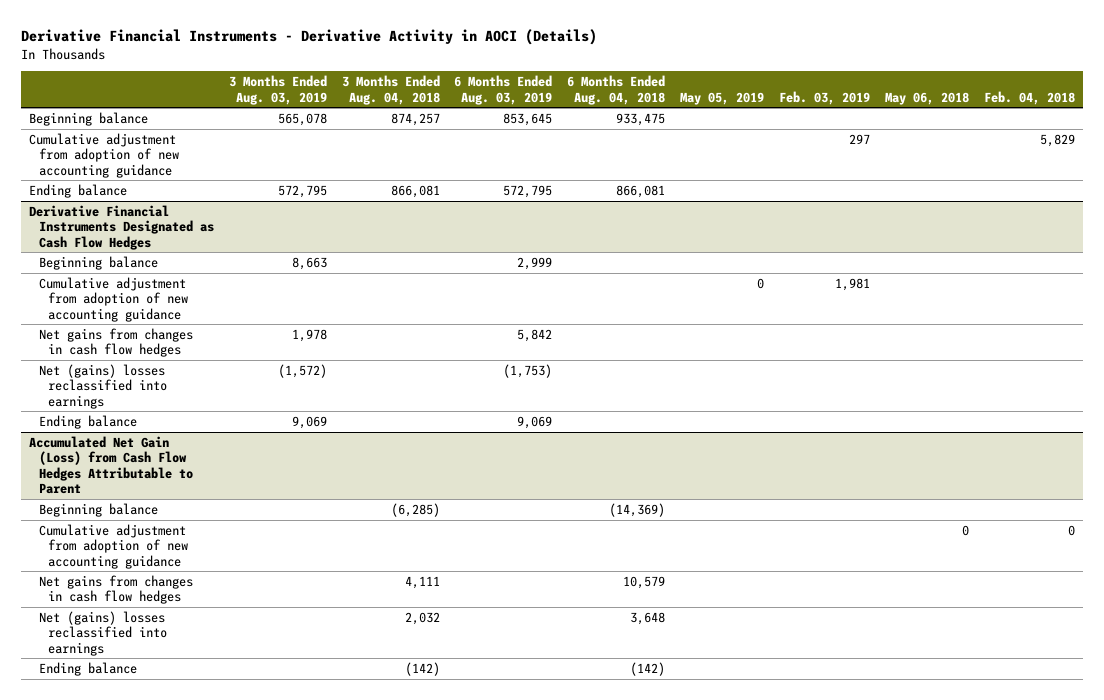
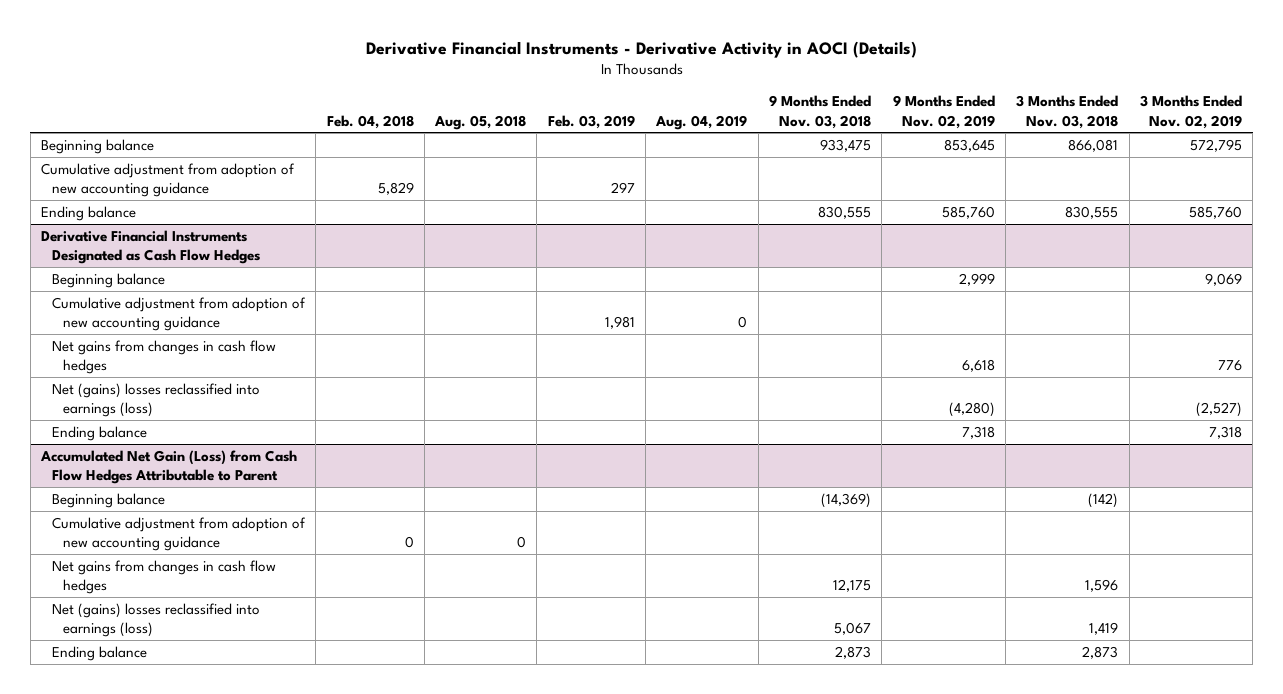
[228,75,327,105] 3 Months Ended Aug. 03, 2019 -> none
[341,75,440,105] 3 Months Ended Aug. 04, 2018 -> none
[454,75,553,105] 6 Months Ended Aug. 03, 2019 -> none
[567,75,666,105] 6 Months Ended Aug. 04, 2018 -> none
[680,91,765,105] May 05, 2019 -> none
[885,91,970,105] May 06, 2018 -> none
none -> [434,114,527,130] Aug. 05, 2018
none -> [655,114,748,130] Aug. 04, 2019
none -> [769,95,872,129] 9 Months Ended Nov. 03, 2018
none -> [892,95,995,129] 9 Months Ended Nov. 02, 2019
none -> [1016,95,1119,129] 3 Months Ended Nov. 03, 2018
none -> [1139,95,1242,129] 3 Months Ended Nov. 02, 2019
[38,363,168,409] Net (gains) losses reclassified into earnings -> [51,382,260,418] Net (gains) losses reclassified into earnings (loss)
[38,610,168,656] Net (gains) losses reclassified into earnings -> [51,602,260,638] Net (gains) losses reclassified into earnings (loss)

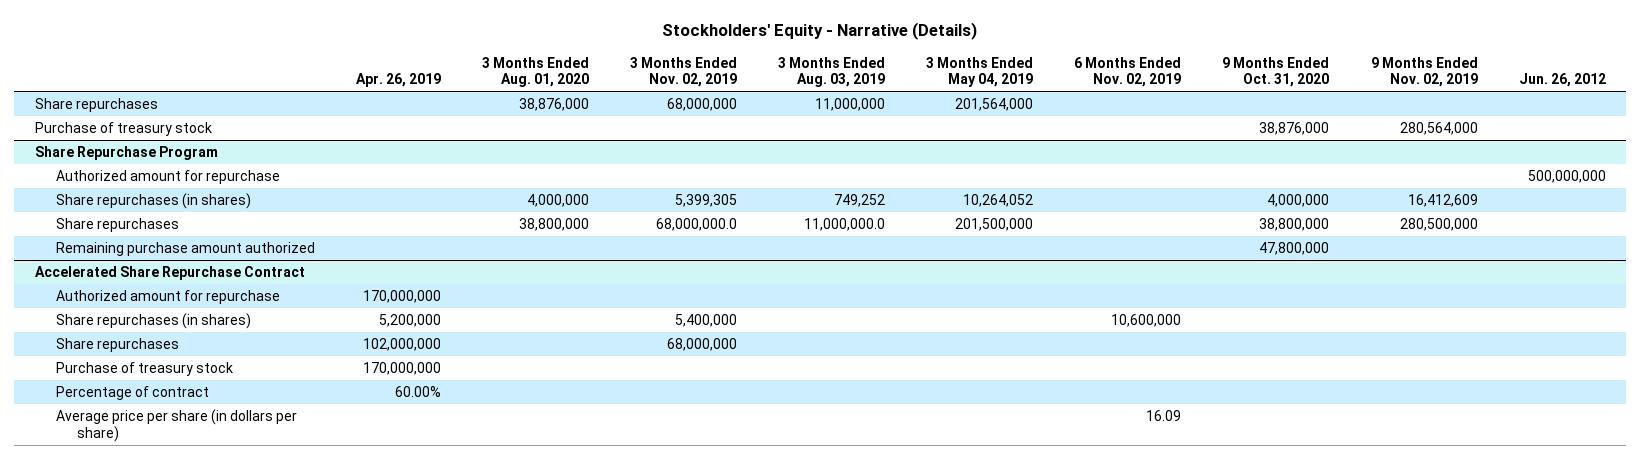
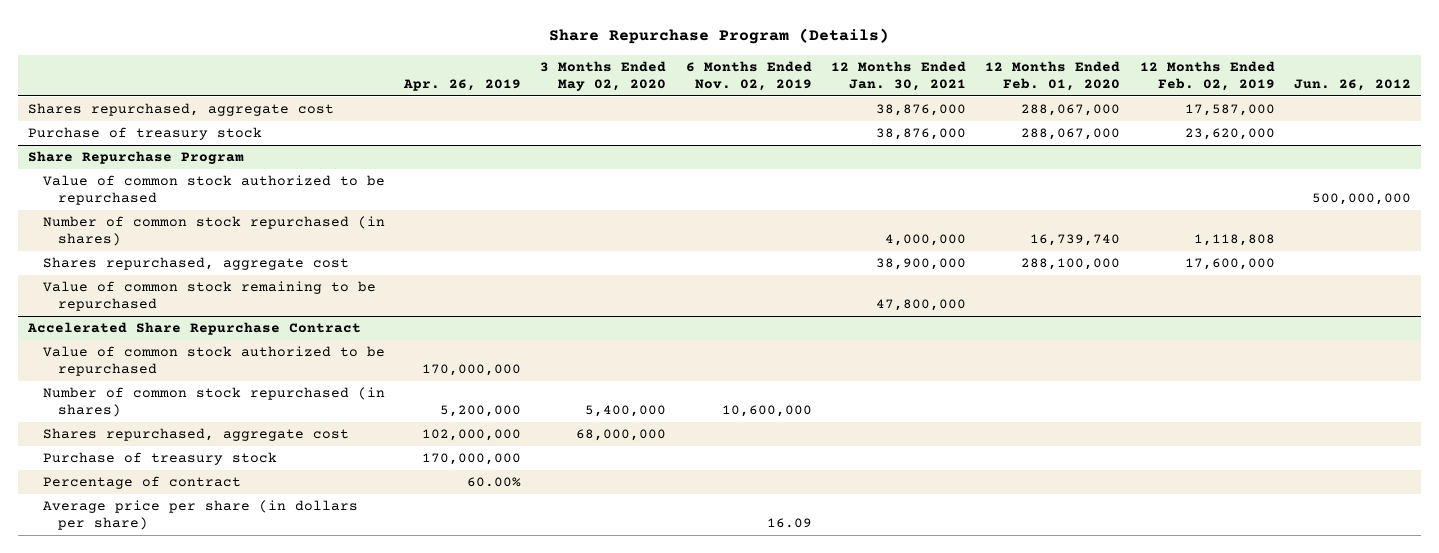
[662,22,978,41] Stockholders' Equity - Narrative (Details) -> [549,28,890,45] Share Repurchase Program (Details)
[482,56,590,88] 3 Months Ended Aug. 01, 2020 -> none
[630,56,738,88] 3 Months Ended Nov. 02, 2019 -> none
[778,56,886,88] 3 Months Ended Aug. 03, 2019 -> none
[926,56,1034,88] 3 Months Ended May 04, 2019 -> none
[1222,56,1330,88] 9 Months Ended Oct. 31, 2020 -> none
[1370,56,1478,88] 9 Months Ended Nov. 02, 2019 -> none
none -> [540,60,667,91] 3 Months Ended May 02, 2020
none -> [831,60,967,91] 12 Months Ended Jan. 30, 2021
none -> [985,60,1121,91] 12 Months Ended Feb. 01, 2020
none -> [1139,60,1275,91] 12 Months Ended Feb. 02, 2019
[34,98,158,113] Share repurchases -> [27,103,334,117] Shares repurchased, aggregate cost
[55,170,280,185] Authorized amount for repurchase -> [42,175,385,206] Value of common stock authorized to be repurchased
[55,193,251,210] Share repurchases (in shares) -> [42,216,385,247] Number of common stock repurchased (in shares)
[55,218,179,233] Share repurchases -> [42,257,349,271] Shares repurchased, aggregate cost
[55,242,315,257] Remaining purchase amount authorized -> [42,281,376,312] Value of common stock remaining to be repurchased
[55,290,280,305] Authorized amount for repurchase -> [42,346,385,377] Value of common stock authorized to be repurchased
[55,313,251,330] Share repurchases (in shares) -> [42,387,385,418] Number of common stock repurchased (in shares)
[55,338,179,353] Share repurchases -> [42,428,349,442] Shares repurchased, aggregate cost

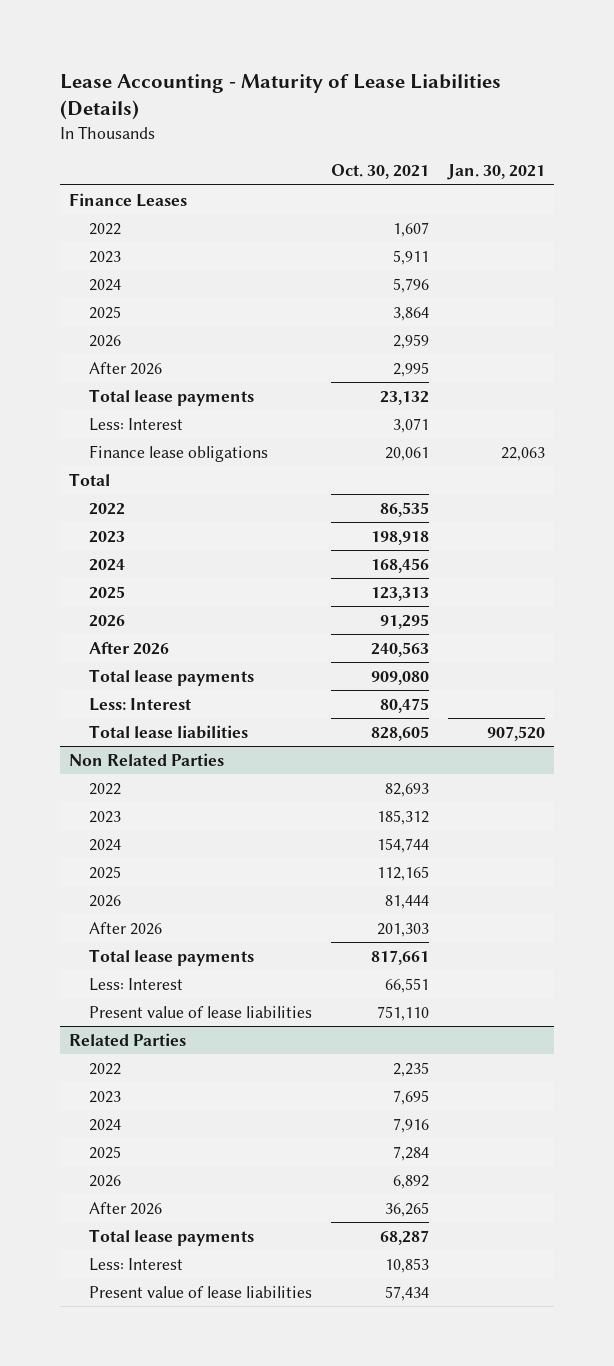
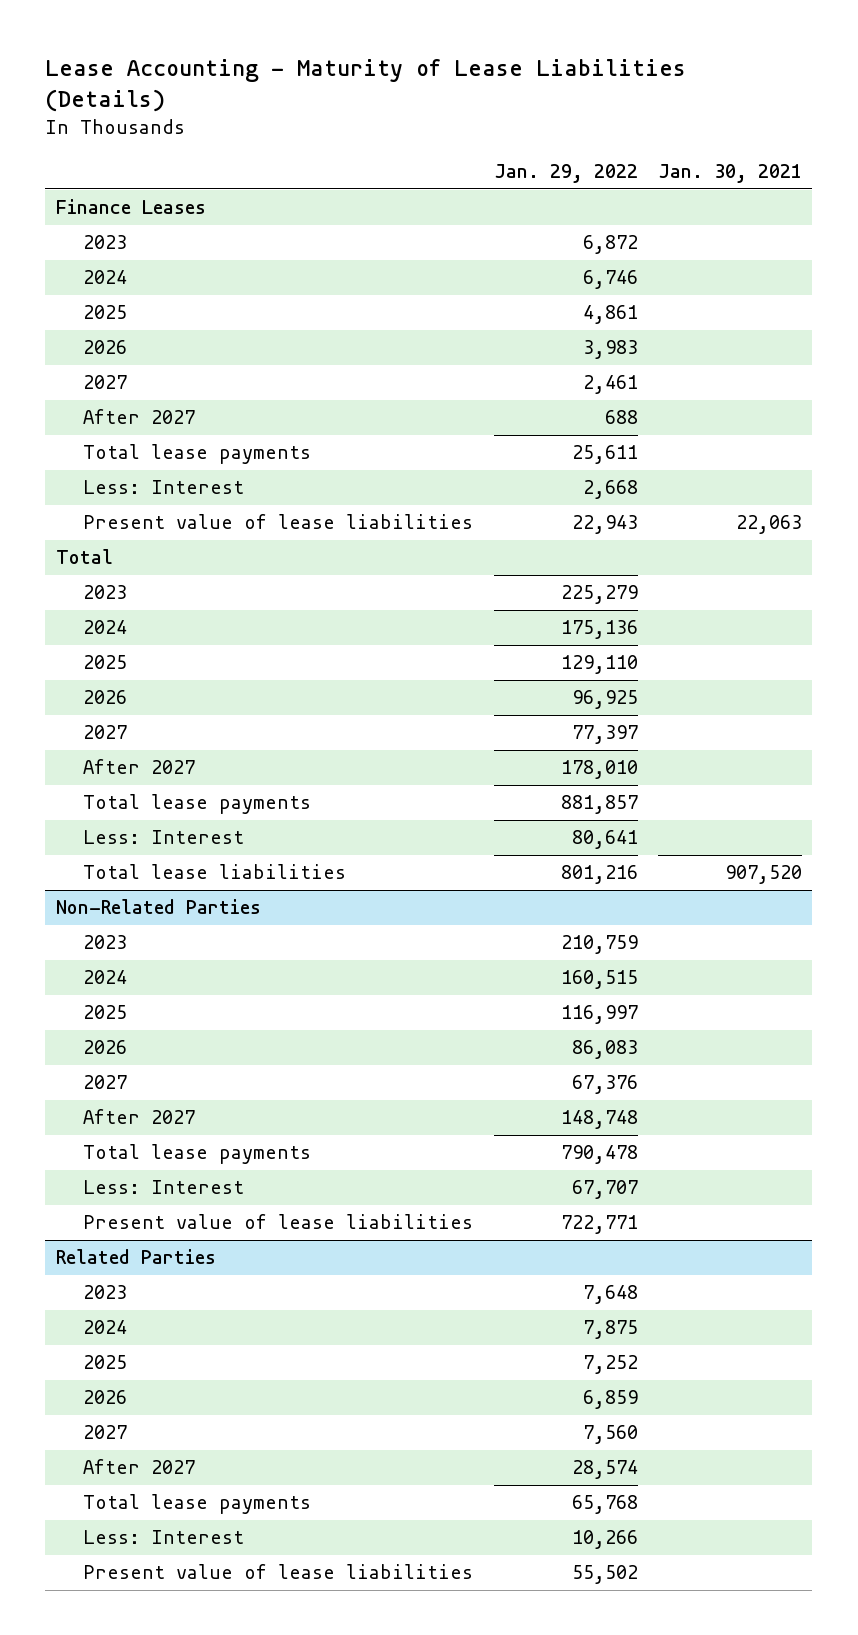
[330,164,429,180] Oct. 30, 2021 -> none
none -> [493,163,638,183] Jan. 29, 2022
[88,222,121,235] 2022 -> none
[88,361,162,375] After 2026 -> none
none -> [83,375,128,390] 2027
none -> [83,409,196,425] After 2027
[88,444,268,462] Finance lease obligations -> [83,514,474,530] Present value of lease liabilities
[88,502,125,515] 2022 -> none
[88,641,169,655] After 2026 -> none
none -> [83,725,128,740] 2027
none -> [83,759,196,775] After 2027
[88,782,121,795] 2022 -> none
[69,752,225,766] Non Related Parties -> [55,899,261,915] Non-Related Parties
[88,921,162,935] After 2026 -> none
none -> [83,1075,128,1090] 2027
none -> [83,1109,196,1125] After 2027
[88,1062,121,1075] 2022 -> none
[88,1201,162,1215] After 2026 -> none
none -> [83,1425,128,1440] 2027
none -> [83,1459,196,1475] After 2027

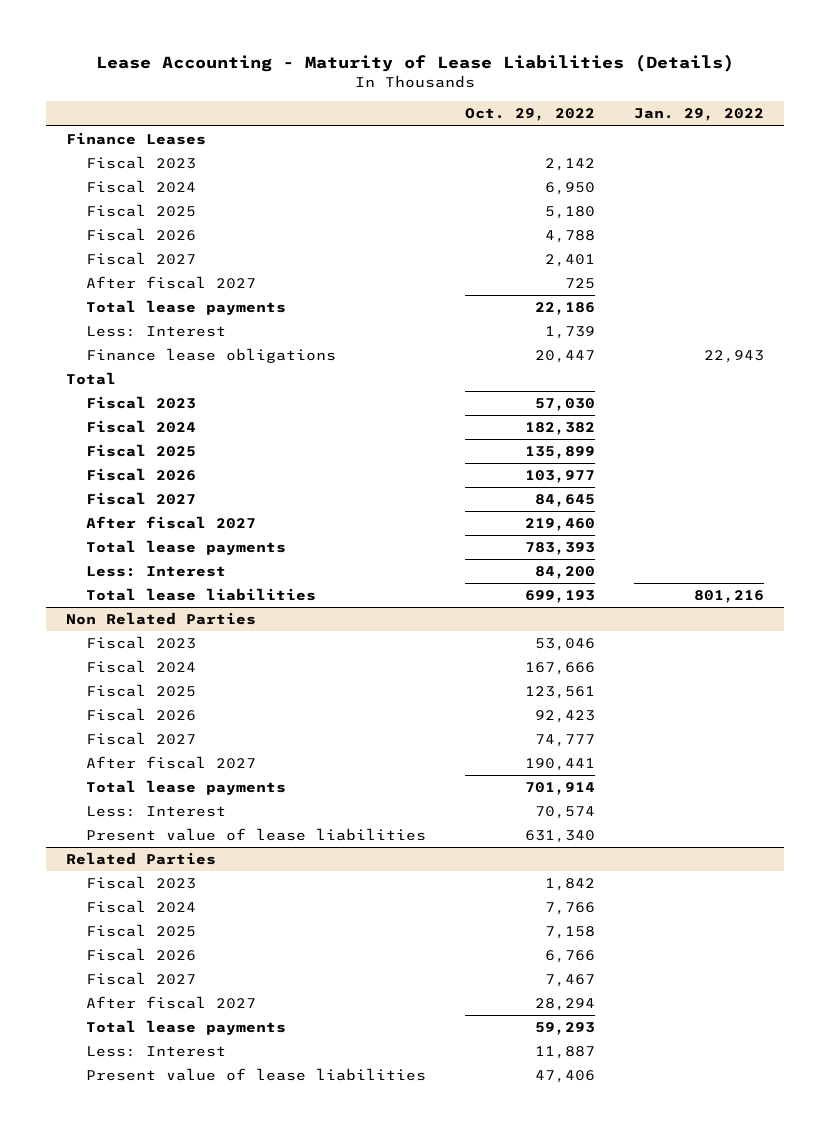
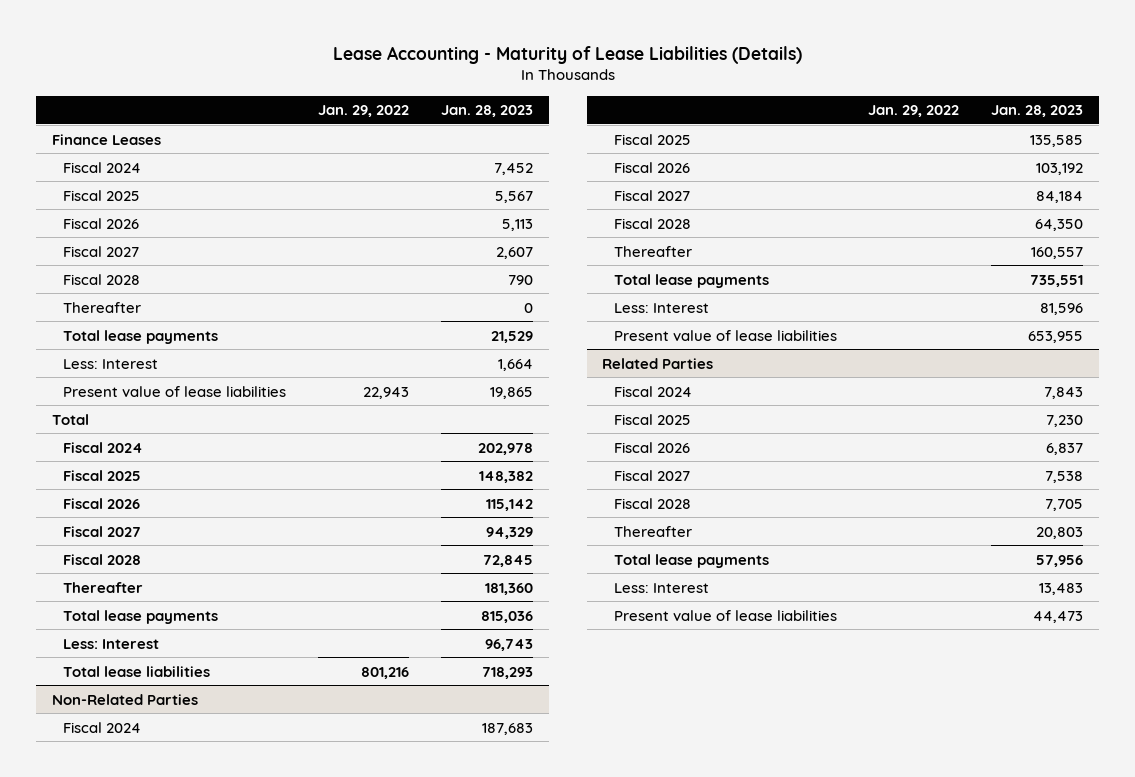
[464,108,595,122] Oct. 29, 2022 -> none
none -> [440,105,533,118] Jan. 28, 2023
[85,156,196,170] Fiscal 2023 -> none
[85,276,256,290] After fiscal 2027 -> none
none -> [63,273,141,285] Fiscal 2028
none -> [63,301,142,313] Thereafter
[85,348,336,364] Finance lease obligations -> [63,385,287,397] Present value of lease liabilities
[85,396,196,410] Fiscal 2023 -> none
[85,516,256,530] After fiscal 2027 -> none
none -> [63,553,142,565] Fiscal 2028
none -> [63,581,144,593] Thereafter
[85,636,196,650] Fiscal 2023 -> none
[65,612,256,626] Non Related Parties -> [52,693,199,705] Non-Related Parties
[85,756,256,770] After fiscal 2027 -> none
none -> [613,217,691,229] Fiscal 2028
none -> [613,245,692,257] Thereafter
[85,876,196,890] Fiscal 2023 -> none
[85,996,256,1010] After fiscal 2027 -> none
none -> [613,497,691,509] Fiscal 2028
none -> [613,525,692,537] Thereafter

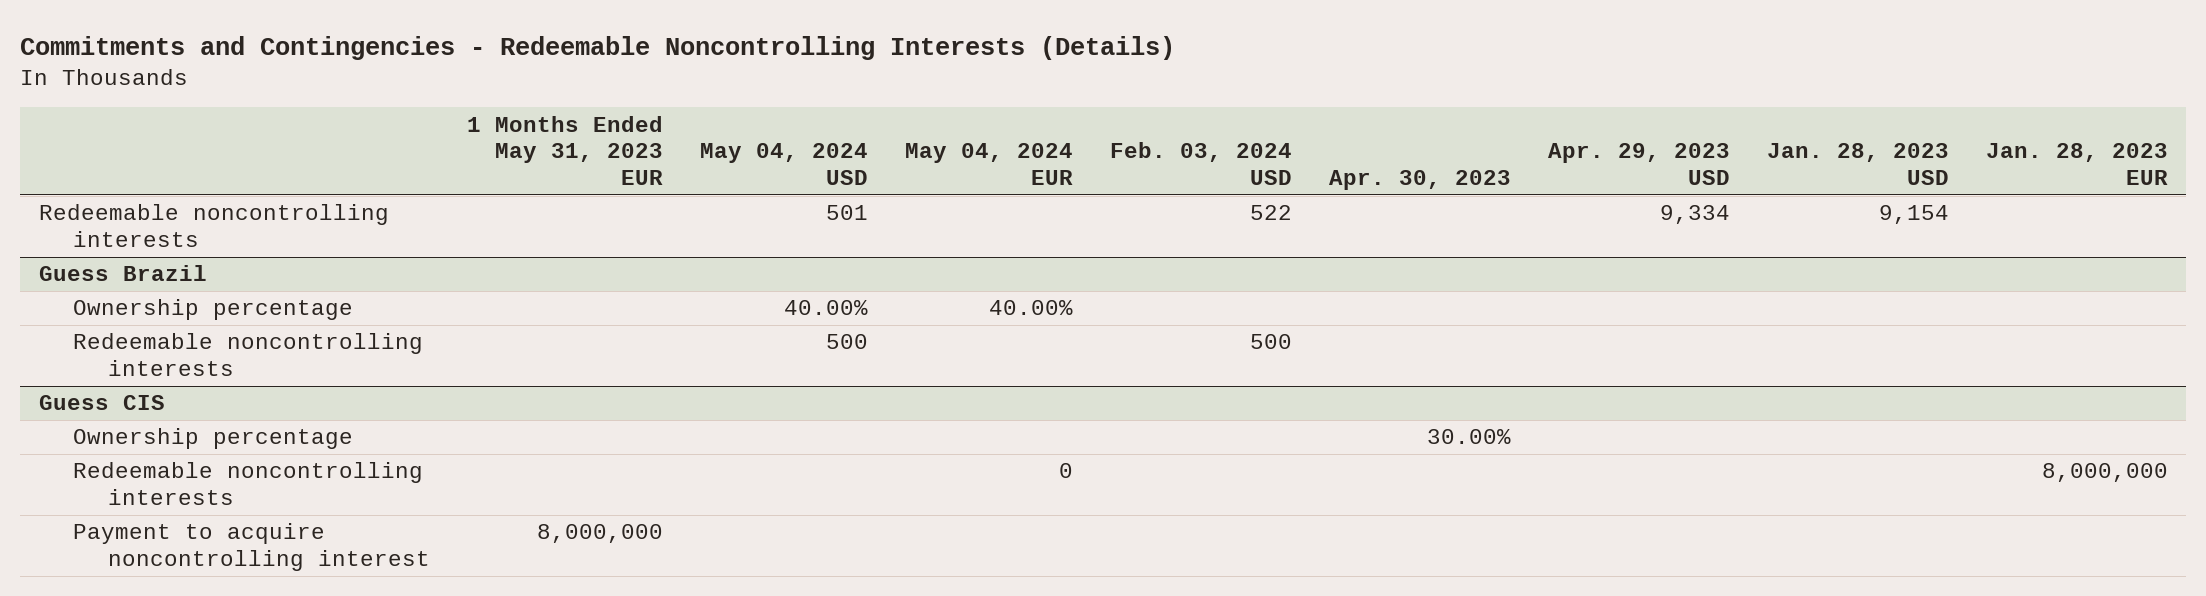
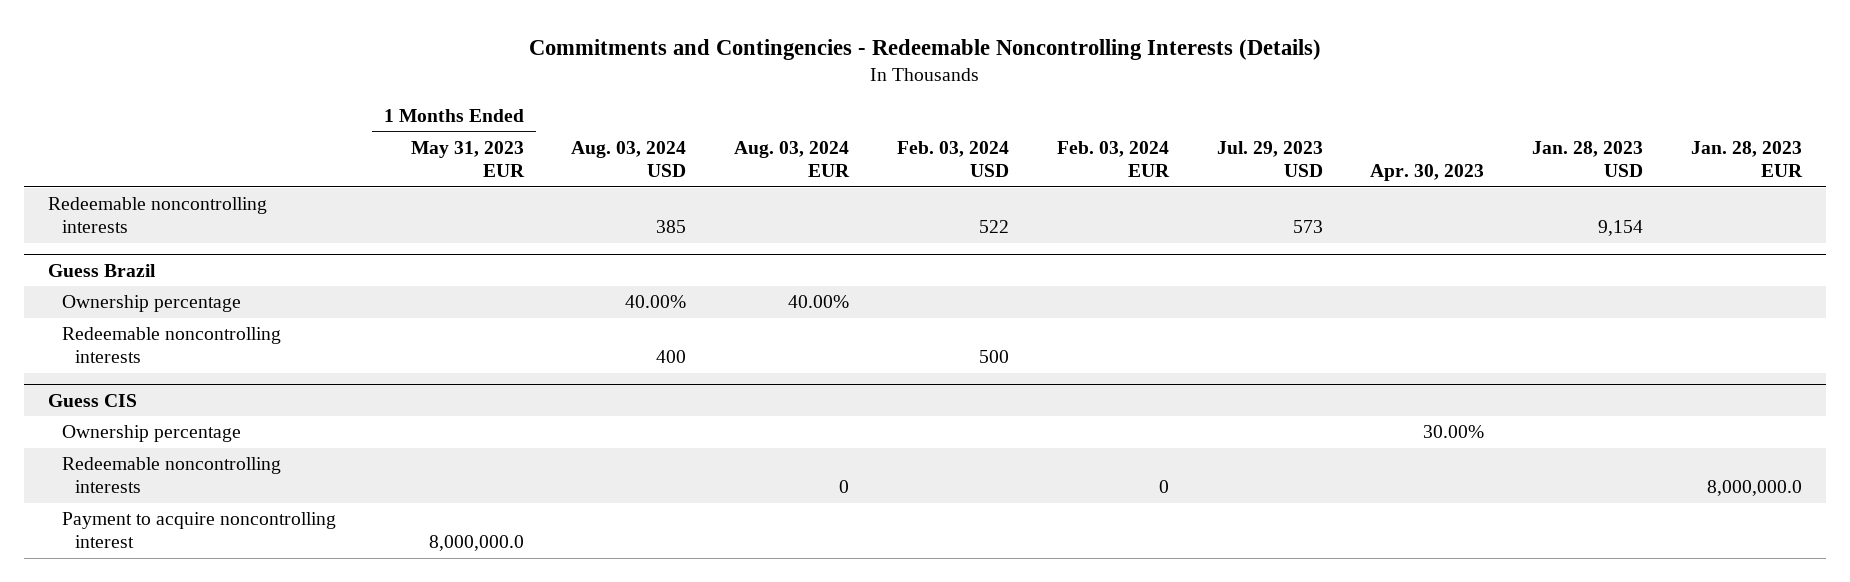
[699,143,868,185] May 04, 2024 USD -> none
[904,143,1073,185] May 04, 2024 EUR -> none
[1547,143,1730,185] Apr. 29, 2023 USD -> none
none -> [571,141,687,178] Aug. 03, 2024 USD
none -> [734,141,851,178] Aug. 03, 2024 EUR
none -> [1056,141,1170,178] Feb. 03, 2024 EUR
none -> [1216,141,1323,178] Jul. 29, 2023 USD
[2041,463,2168,483] 8,000,000 -> [1707,480,1803,497] 8,000,000.0
[536,524,663,544] 8,000,000 -> [428,535,524,552] 8,000,000.0

